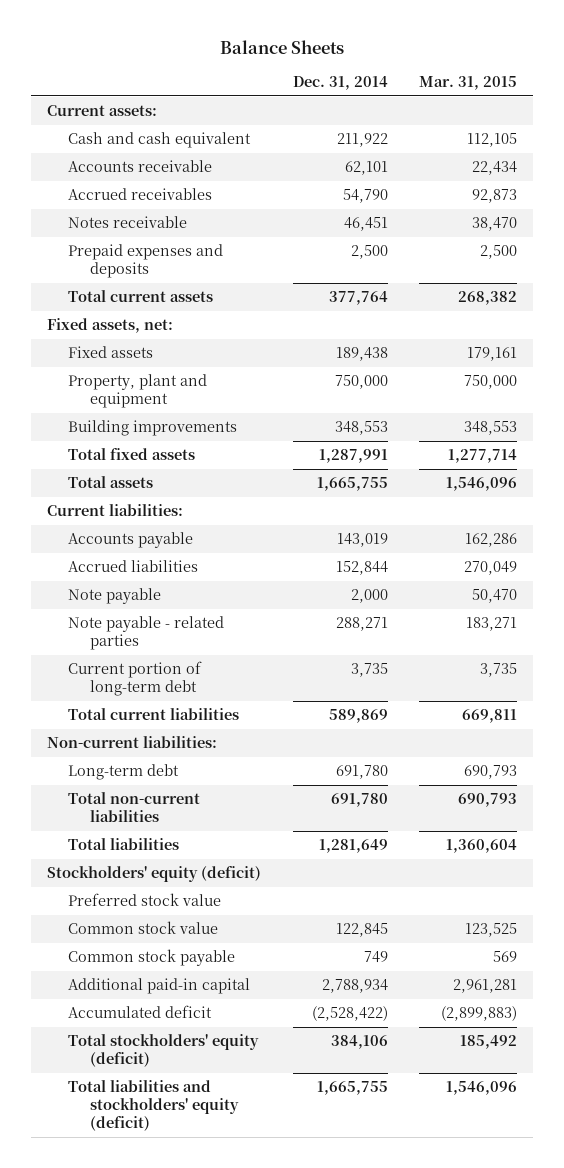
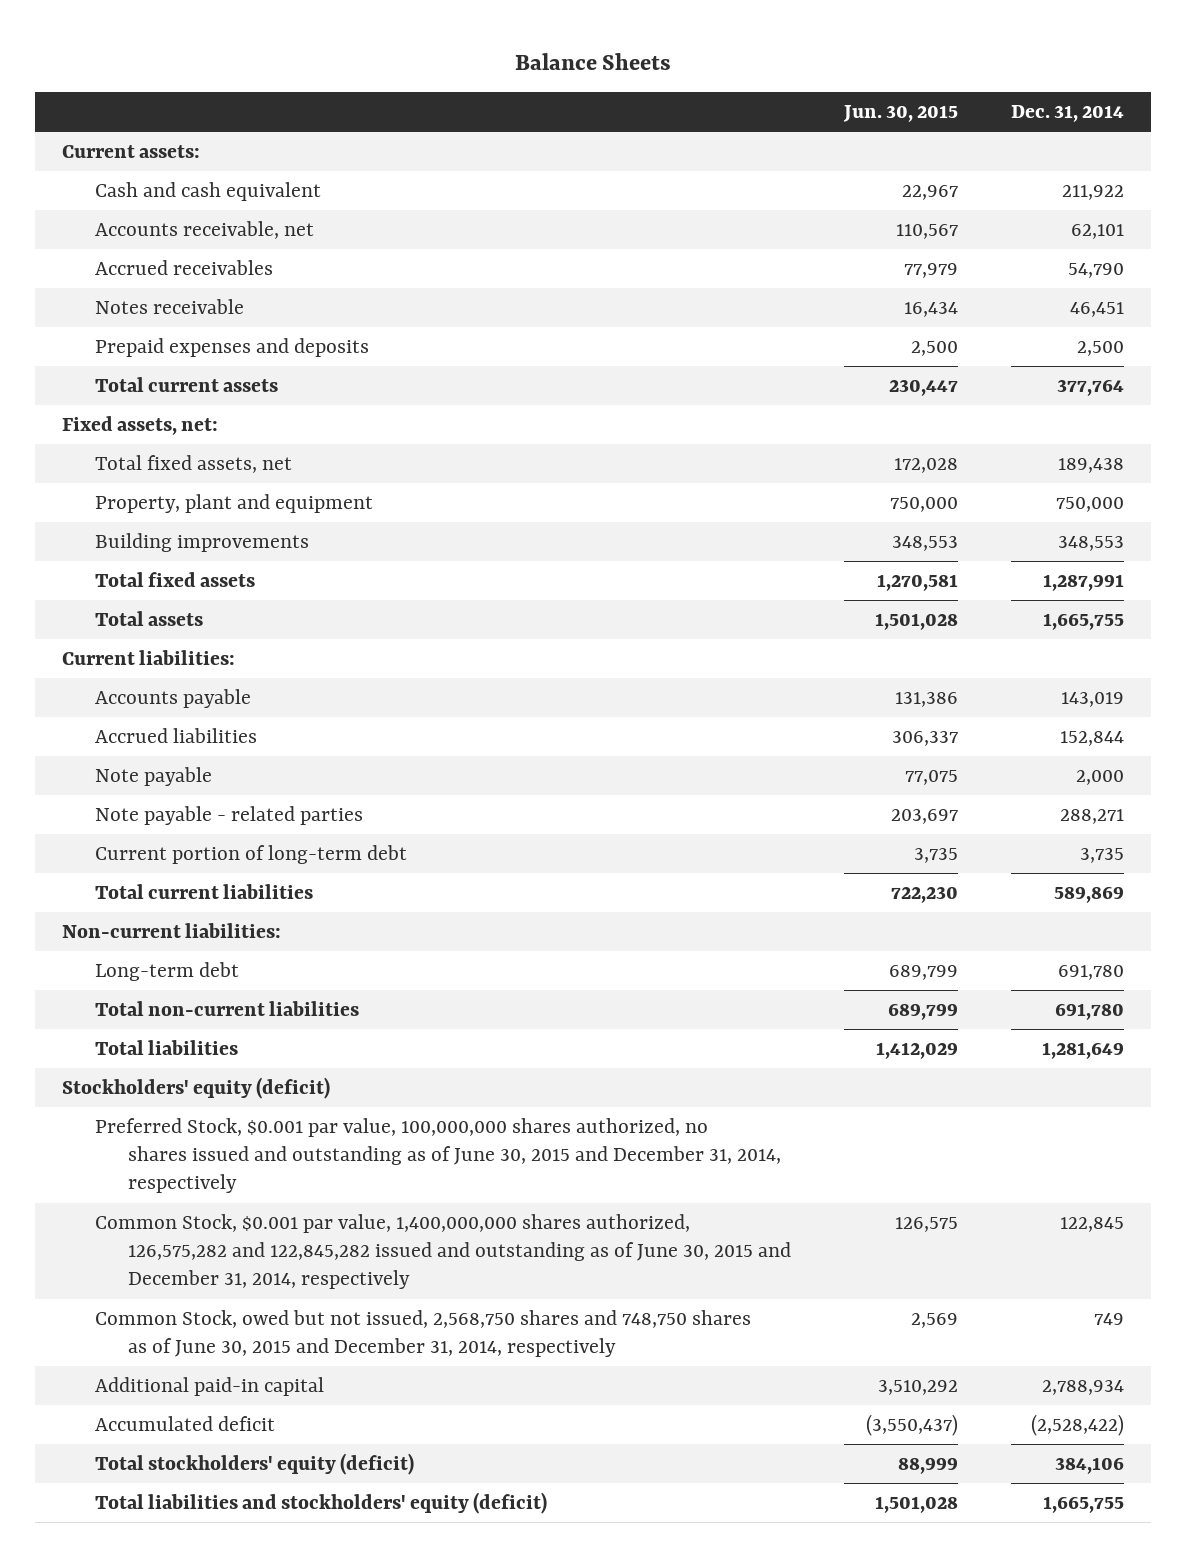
[418,75,517,90] Mar. 31, 2015 -> none
none -> [843,105,959,123] Jun. 30, 2015
[68,159,213,172] Accounts receivable -> [94,220,314,239] Accounts receivable, net
[68,345,154,358] Fixed assets -> [94,454,292,473] Total fixed assets, net
[68,892,222,906] Preferred stock value -> [94,1117,781,1194] Preferred Stock, $0.001 par value, 100,000,000 shares authorized, no shares issued and outstanding as of June 30, 2015 and December 31, 2014, respectively
[68,920,219,934] Common stock value -> [94,1213,791,1290] Common Stock, $0.001 par value, 1,400,000,000 shares authorized, 126,575,282 and 122,845,282 issued and outstanding as of June 30, 2015 and December 31, 2014, respectively
[68,948,236,966] Common stock payable -> [94,1309,751,1358] Common Stock, owed but not issued, 2,568,750 shares and 748,750 shares as of June 30, 2015 and December 31, 2014, respectively

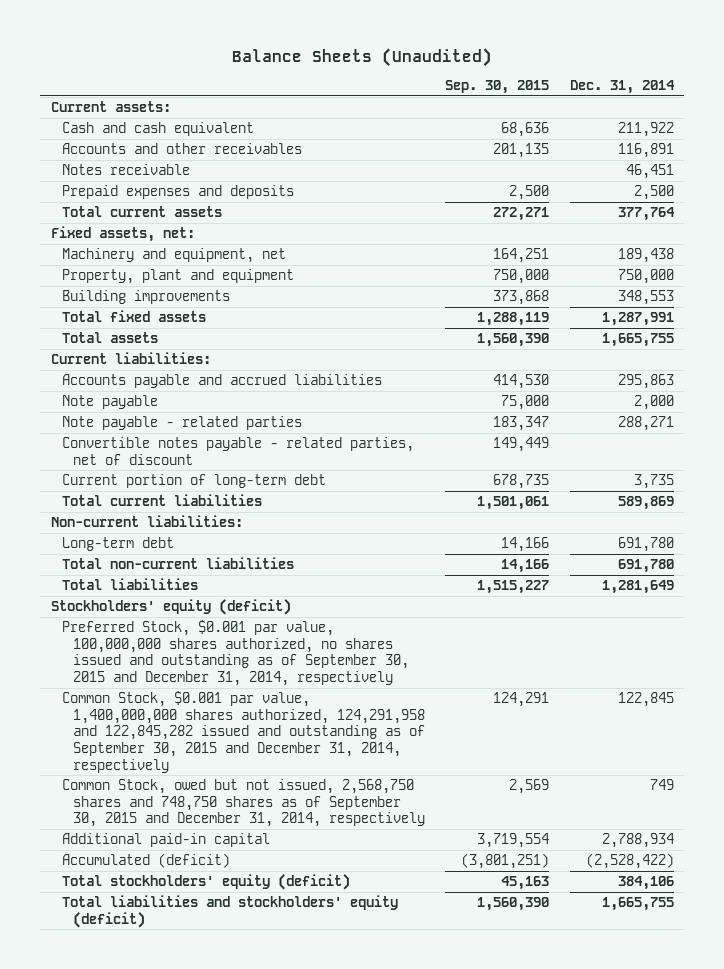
[515,52,672,70] Balance Sheets -> [232,47,493,67] Balance Sheets (Unaudited)
[843,105,959,123] Jun. 30, 2015 -> none
none -> [445,80,550,95] Sep. 30, 2015
[94,220,314,239] Accounts receivable, net -> none
[94,259,273,275] Accrued receivables -> none
none -> [61,143,302,155] Accounts and other receivables
[94,454,292,473] Total fixed assets, net -> [61,248,286,264] Machinery and equipment, net
[94,688,251,708] Accounts payable -> none
[94,727,257,743] Accrued liabilities -> none
none -> [61,374,382,389] Accounts payable and accrued liabilities
none -> [61,437,414,465] Convertible notes payable - related parties, net of discount
[94,1117,781,1194] Preferred Stock, $0.001 par value, 100,000,000 shares authorized, no shares issued and outstanding as of June 30, 2015 and December 31, 2014, respectively -> [61,620,410,687] Preferred Stock, $0.001 par value, 100,000,000 shares authorized, no shares issued and outstanding as of September 30, 2015 and December 31, 2014, respectively
[94,1213,791,1290] Common Stock, $0.001 par value, 1,400,000,000 shares authorized, 126,575,282 and 122,845,282 issued and outstanding as of June 30, 2015 and December 31, 2014, respectively -> [61,691,426,773] Common Stock, $0.001 par value, 1,400,000,000 shares authorized, 124,291,958 and 122,845,282 issued and outstanding as of September 30, 2015 and December 31, 2014, respectively
[94,1309,751,1358] Common Stock, owed but not issued, 2,568,750 shares and 748,750 shares as of June 30, 2015 and December 31, 2014, respectively -> [61,779,426,828] Common Stock, owed but not issued, 2,568,750 shares and 748,750 shares as of September 30, 2015 and December 31, 2014, respectively
[94,1415,275,1431] Accumulated deficit -> [61,853,230,869] Accumulated (deficit)

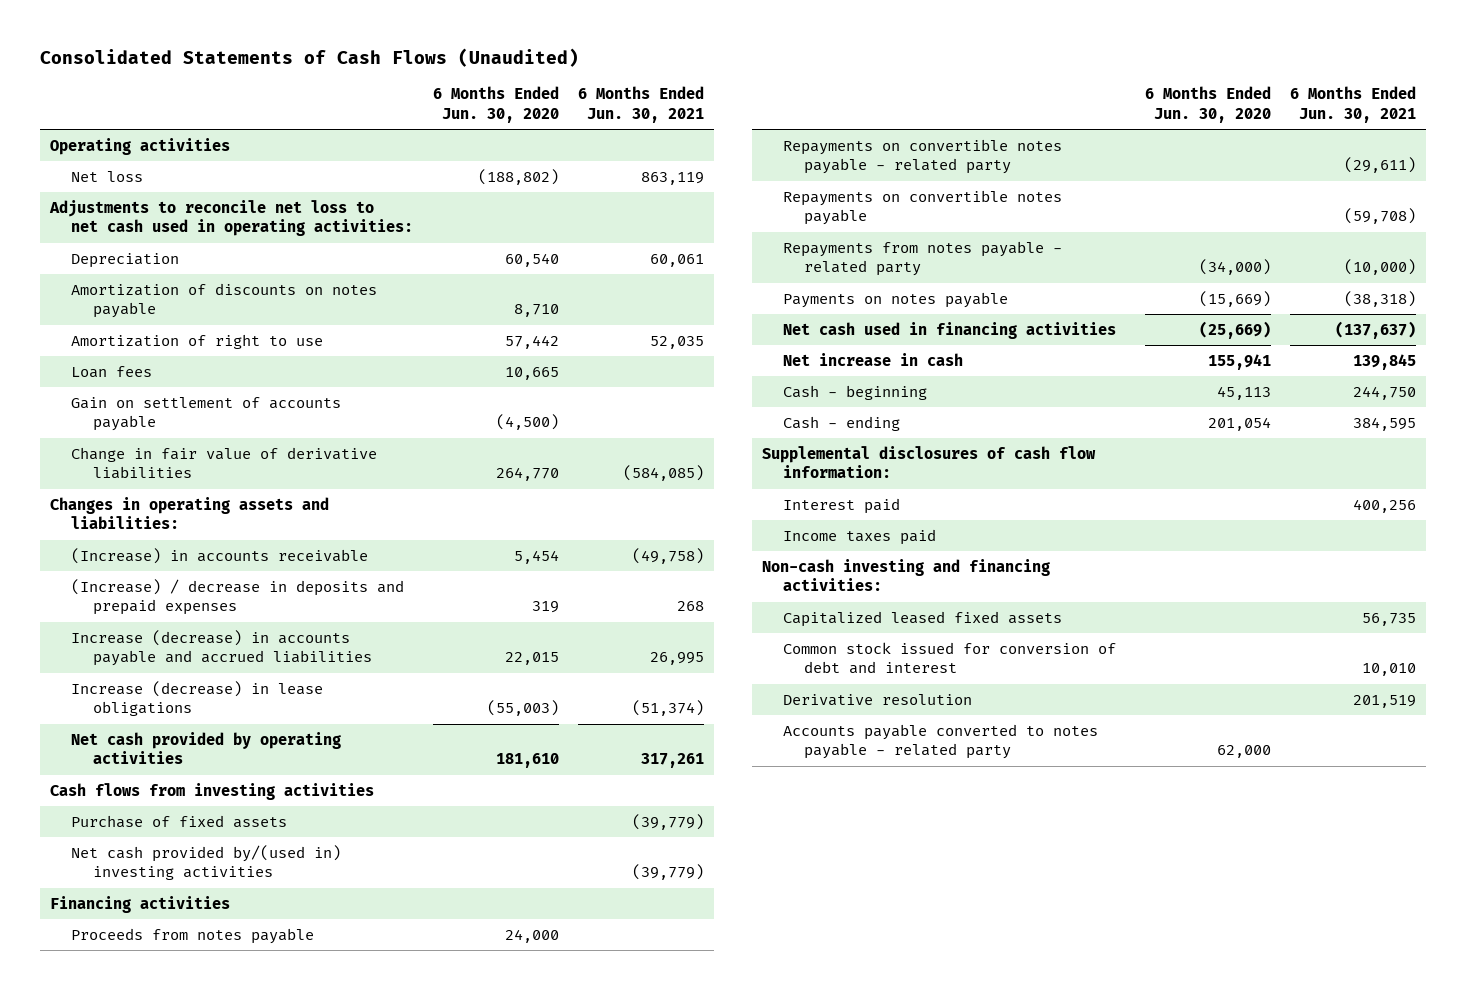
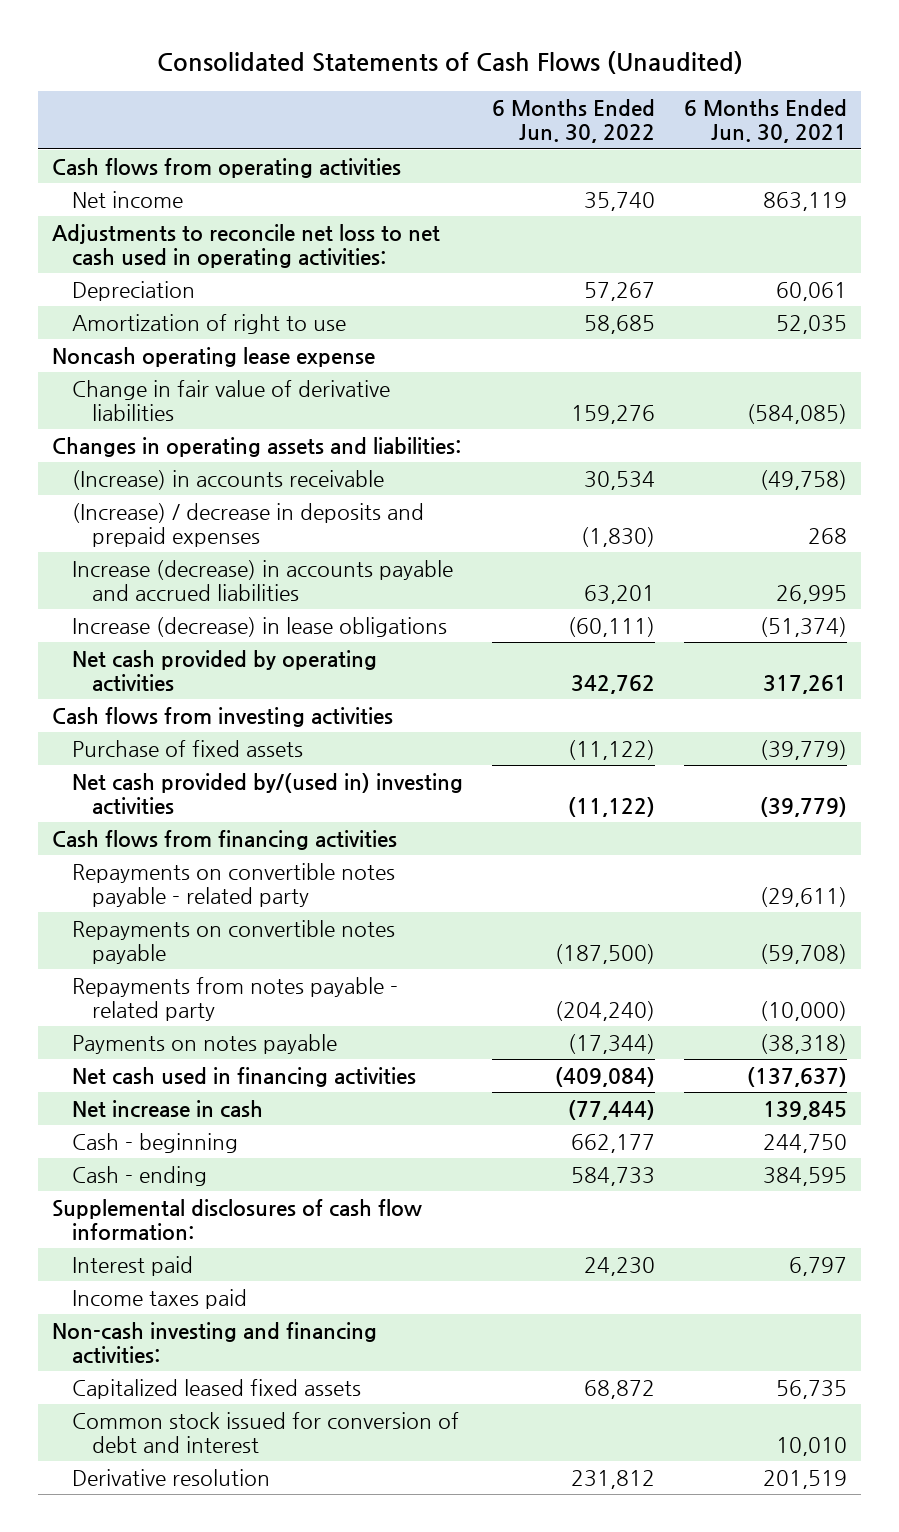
[432,86,559,123] 6 Months Ended Jun. 30, 2020 -> none
none -> [491,99,655,144] 6 Months Ended Jun. 30, 2022
[49,137,230,155] Operating activities -> [52,157,402,178] Cash flows from operating activities
[71,170,144,182] Net loss -> [72,190,184,208] Net income
[71,282,378,319] Amortization of discounts on notes payable -> none
[71,365,153,378] Loan fees -> none
[71,396,342,432] Gain on settlement of accounts payable -> none
none -> [52,346,376,367] Noncash operating lease expense
[71,927,315,944] Proceeds from notes payable -> none
[49,895,230,913] Financing activities -> [52,829,398,850] Cash flows from financing activities
[1353,498,1417,513] 400,256 -> [788,1256,847,1276] 6,797
[783,723,1099,760] Accounts payable converted to notes payable - related party -> none

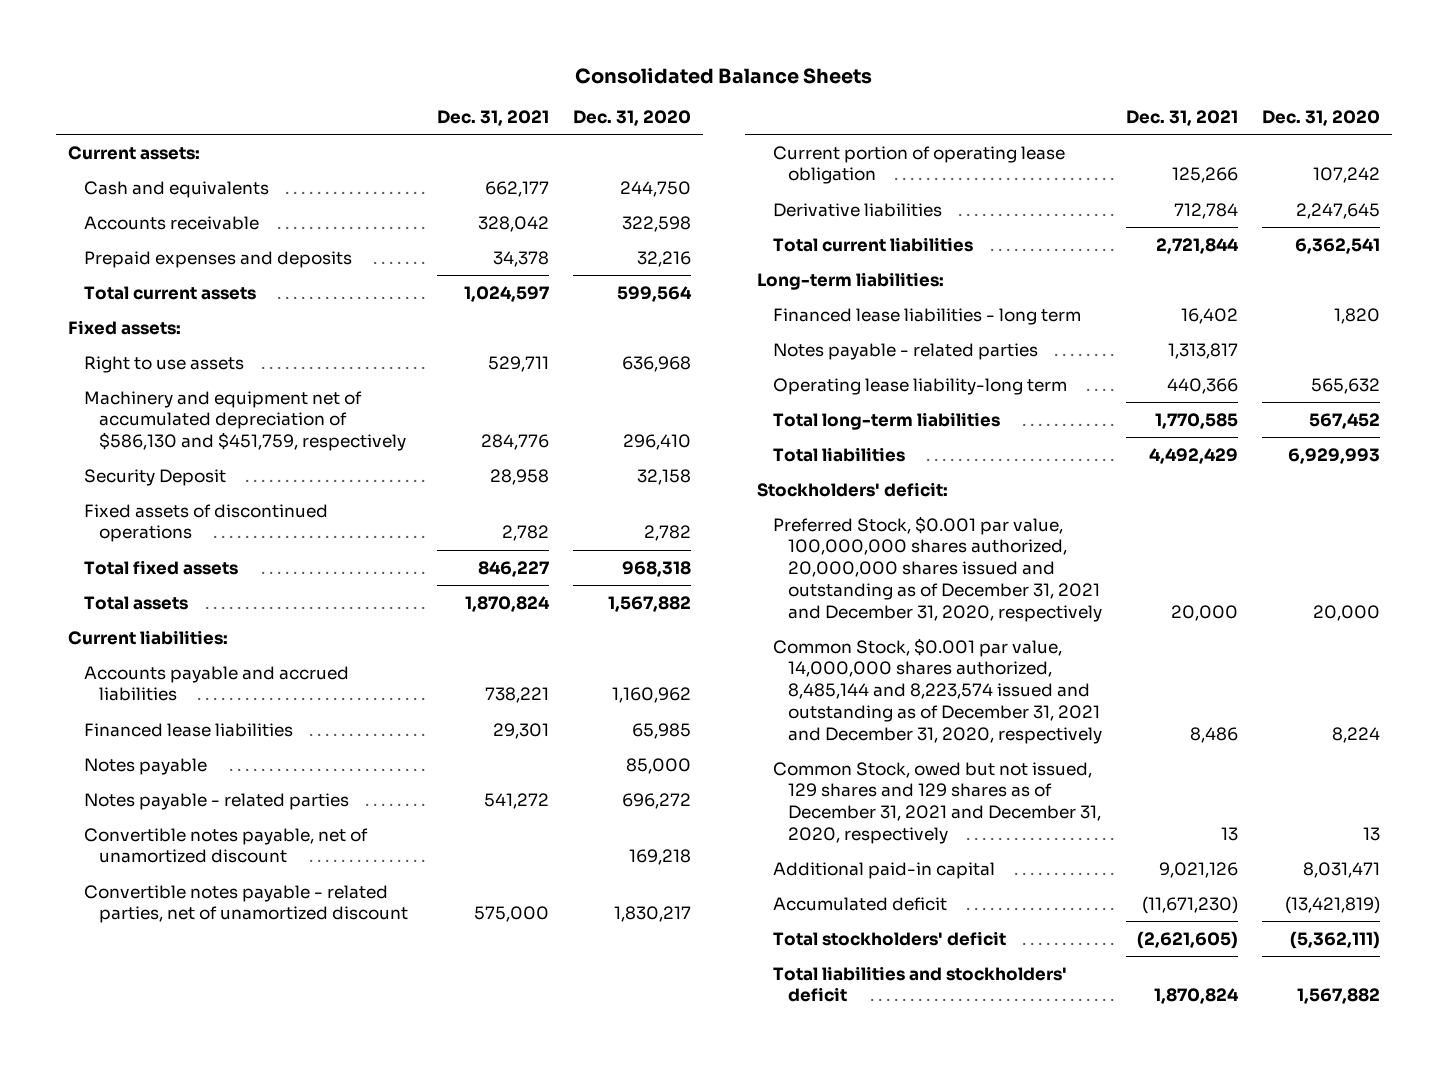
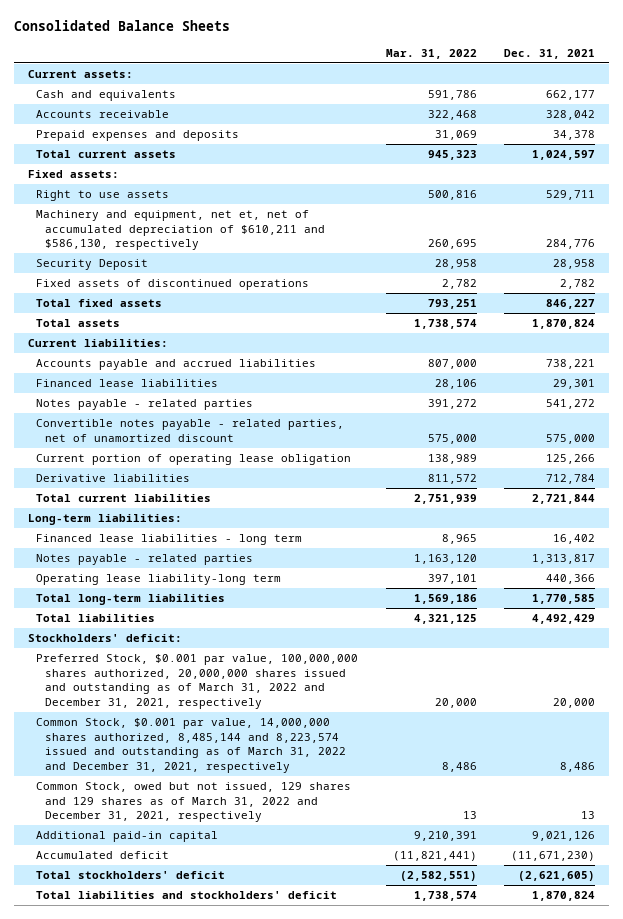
[572,110,691,127] Dec. 31, 2020 -> none
none -> [385,48,477,59] Mar. 31, 2022
[83,390,407,452] Machinery and equipment net of accumulated depreciation of $586,130 and $451,759, respectively -> [36,210,325,251] Machinery and equipment, net et, net of accumulated depreciation of $610,211 and $586,130, respectively
[83,757,207,775] Notes payable -> none
[83,827,368,864] Convertible notes payable, net of unamortized discount -> none
[772,515,1103,622] Preferred Stock, $0.001 par value, 100,000,000 shares authorized, 20,000,000 shares issued and outstanding as of December 31, 2021 and December 31, 2020, respectively -> [36,654,359,709] Preferred Stock, $0.001 par value, 100,000,000 shares authorized, 20,000,000 shares issued and outstanding as of March 31, 2022 and December 31, 2021, respectively
[772,637,1103,744] Common Stock, $0.001 par value, 14,000,000 shares authorized, 8,485,144 and 8,223,574 issued and outstanding as of December 31, 2021 and December 31, 2020, respectively -> [36,718,346,773] Common Stock, $0.001 par value, 14,000,000 shares authorized, 8,485,144 and 8,223,574 issued and outstanding as of March 31, 2022 and December 31, 2021, respectively
[772,761,1102,844] Common Stock, owed but not issued, 129 shares and 129 shares as of December 31, 2021 and December 31, 2020, respectively -> [36,782,352,823] Common Stock, owed but not issued, 129 shares and 129 shares as of March 31, 2022 and December 31, 2021, respectively

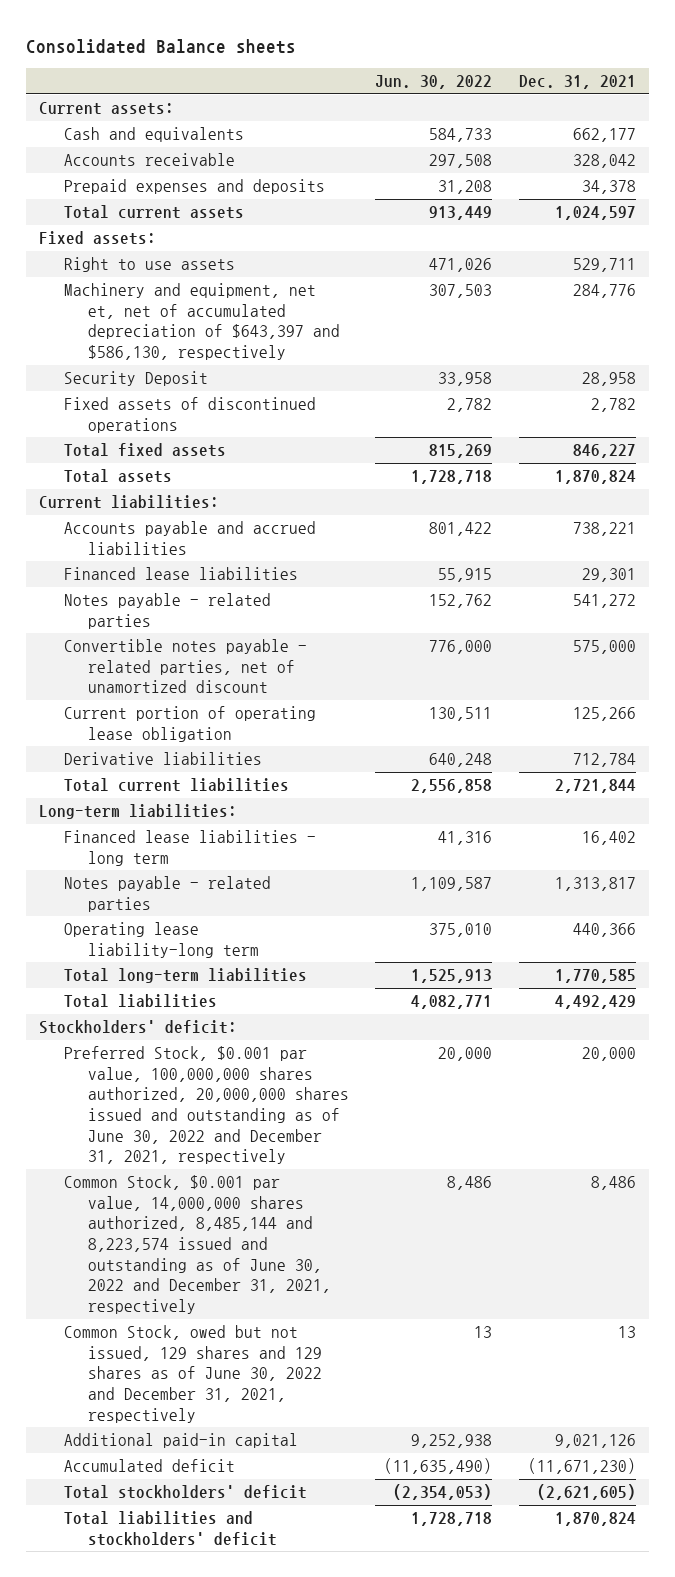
[13,20,230,32] Consolidated Balance Sheets -> [26,38,297,54] Consolidated Balance sheets
[385,48,477,59] Mar. 31, 2022 -> none
none -> [375,75,493,90] Jun. 30, 2022
[36,210,325,251] Machinery and equipment, net et, net of accumulated depreciation of $610,211 and $586,130, respectively -> [63,283,340,361] Machinery and equipment, net et, net of accumulated depreciation of $643,397 and $586,130, respectively
[36,654,359,709] Preferred Stock, $0.001 par value, 100,000,000 shares authorized, 20,000,000 shares issued and outstanding as of March 31, 2022 and December 31, 2021, respectively -> [63,1046,349,1165] Preferred Stock, $0.001 par value, 100,000,000 shares authorized, 20,000,000 shares issued and outstanding as of June 30, 2022 and December 31, 2021, respectively
[36,718,346,773] Common Stock, $0.001 par value, 14,000,000 shares authorized, 8,485,144 and 8,223,574 issued and outstanding as of March 31, 2022 and December 31, 2021, respectively -> [63,1175,331,1315] Common Stock, $0.001 par value, 14,000,000 shares authorized, 8,485,144 and 8,223,574 issued and outstanding as of June 30, 2022 and December 31, 2021, respectively
[36,782,352,823] Common Stock, owed but not issued, 129 shares and 129 shares as of March 31, 2022 and December 31, 2021, respectively -> [63,1325,322,1423] Common Stock, owed but not issued, 129 shares and 129 shares as of June 30, 2022 and December 31, 2021, respectively

